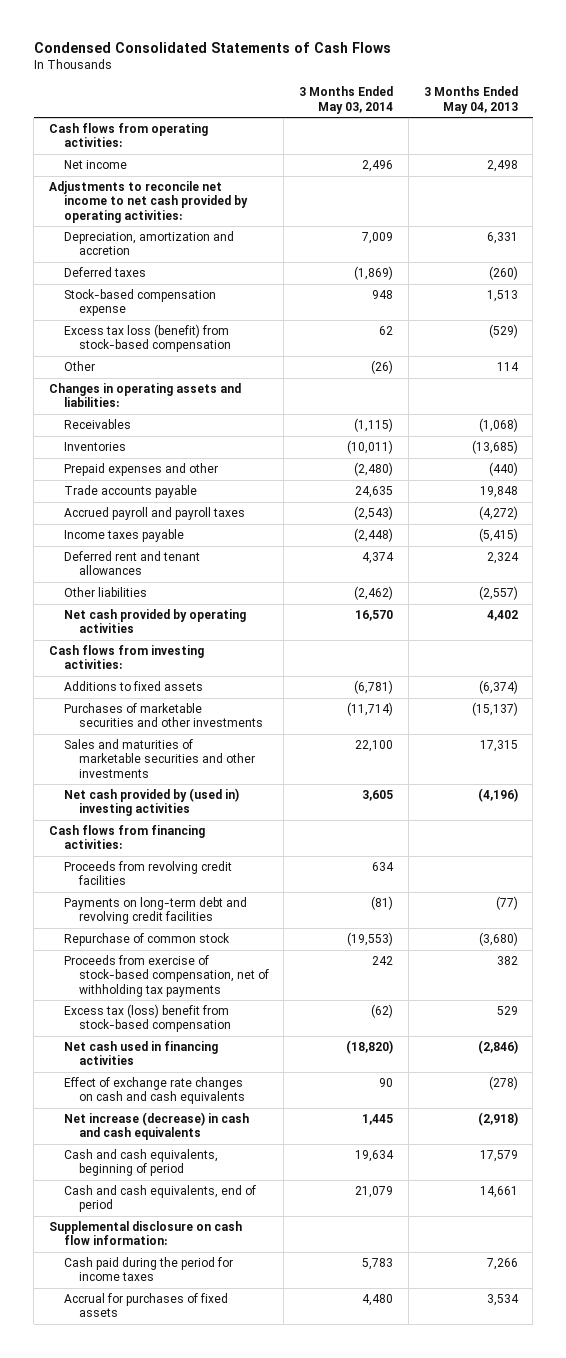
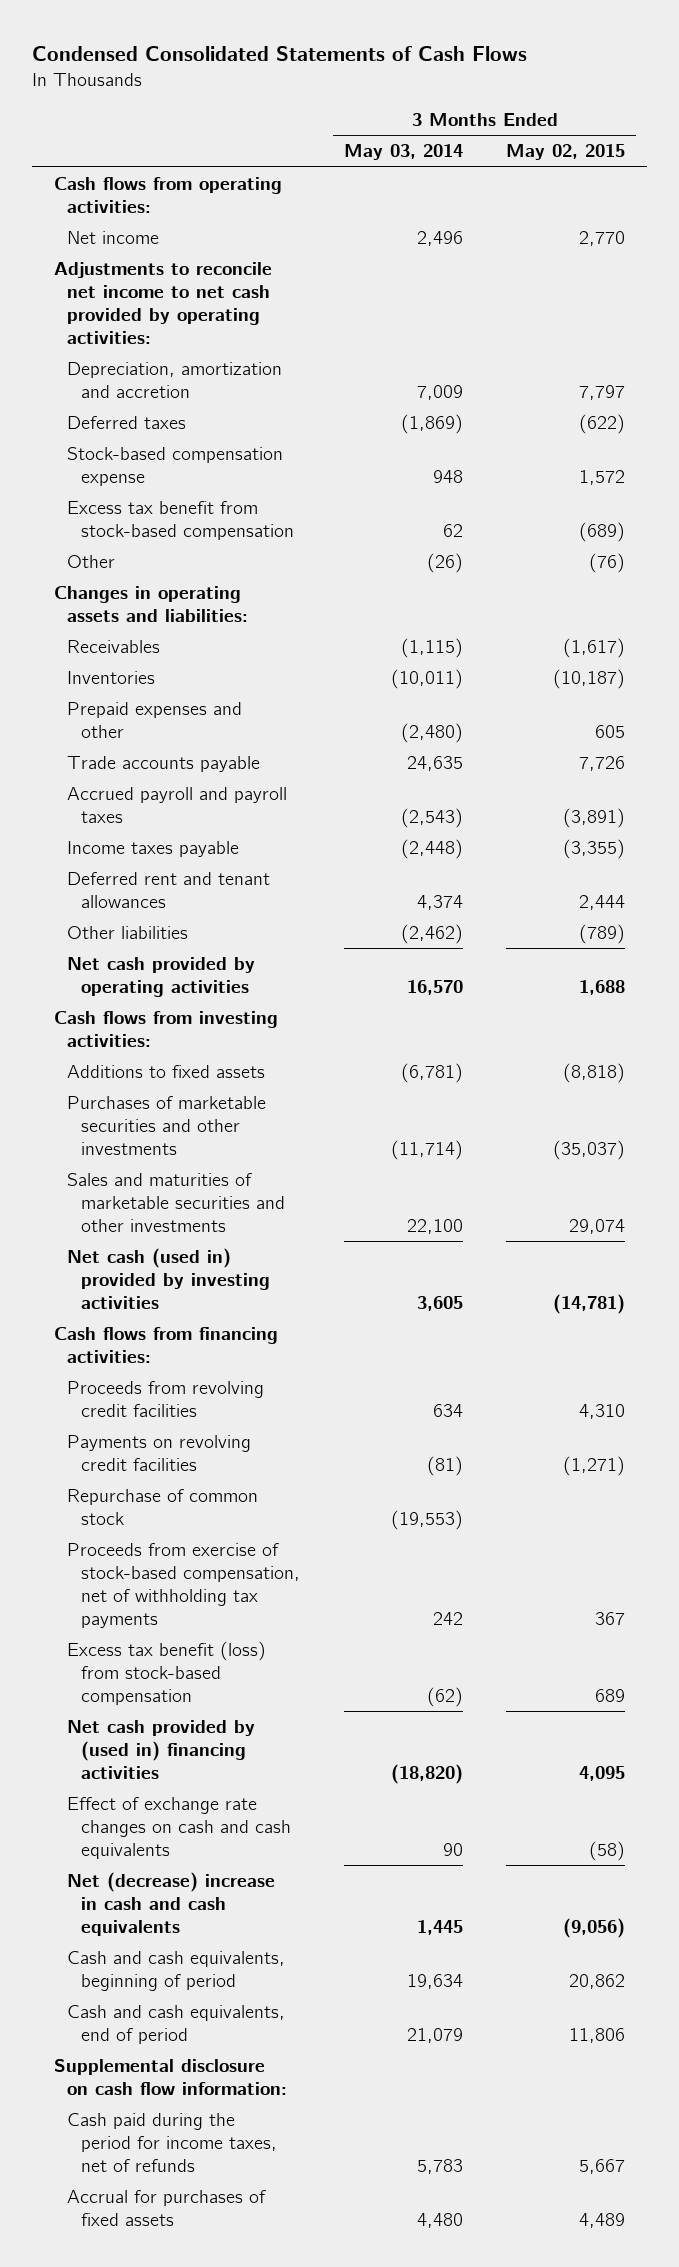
[423,86,518,114] 3 Months Ended May 04, 2013 -> none
none -> [506,144,626,161] May 02, 2015
[63,324,231,353] Excess tax loss (benefit) from stock-based compensation -> [67,500,294,541] Excess tax benefit from stock-based compensation
[63,788,239,817] Net cash provided by (used in) investing activities -> [67,1247,270,1310] Net cash (used in) provided by investing activities
[63,897,247,925] Payments on long-term debt and revolving credit facilities -> [67,1434,252,1472] Payments on revolving credit facilities
[63,1004,231,1033] Excess tax (loss) benefit from stock-based compensation -> [67,1640,267,1706] Excess tax benefit (loss) from stock-based compensation
[63,1041,218,1066] Net cash used in financing activities -> [67,1719,256,1780] Net cash provided by (used in) financing activities
[63,1112,249,1141] Net increase (decrease) in cash and cash equivalents -> [67,1871,276,1937] Net (decrease) increase in cash and cash equivalents
[63,1257,233,1282] Cash paid during the period for income taxes -> [67,2112,277,2173] Cash paid during the period for income taxes, net of refunds

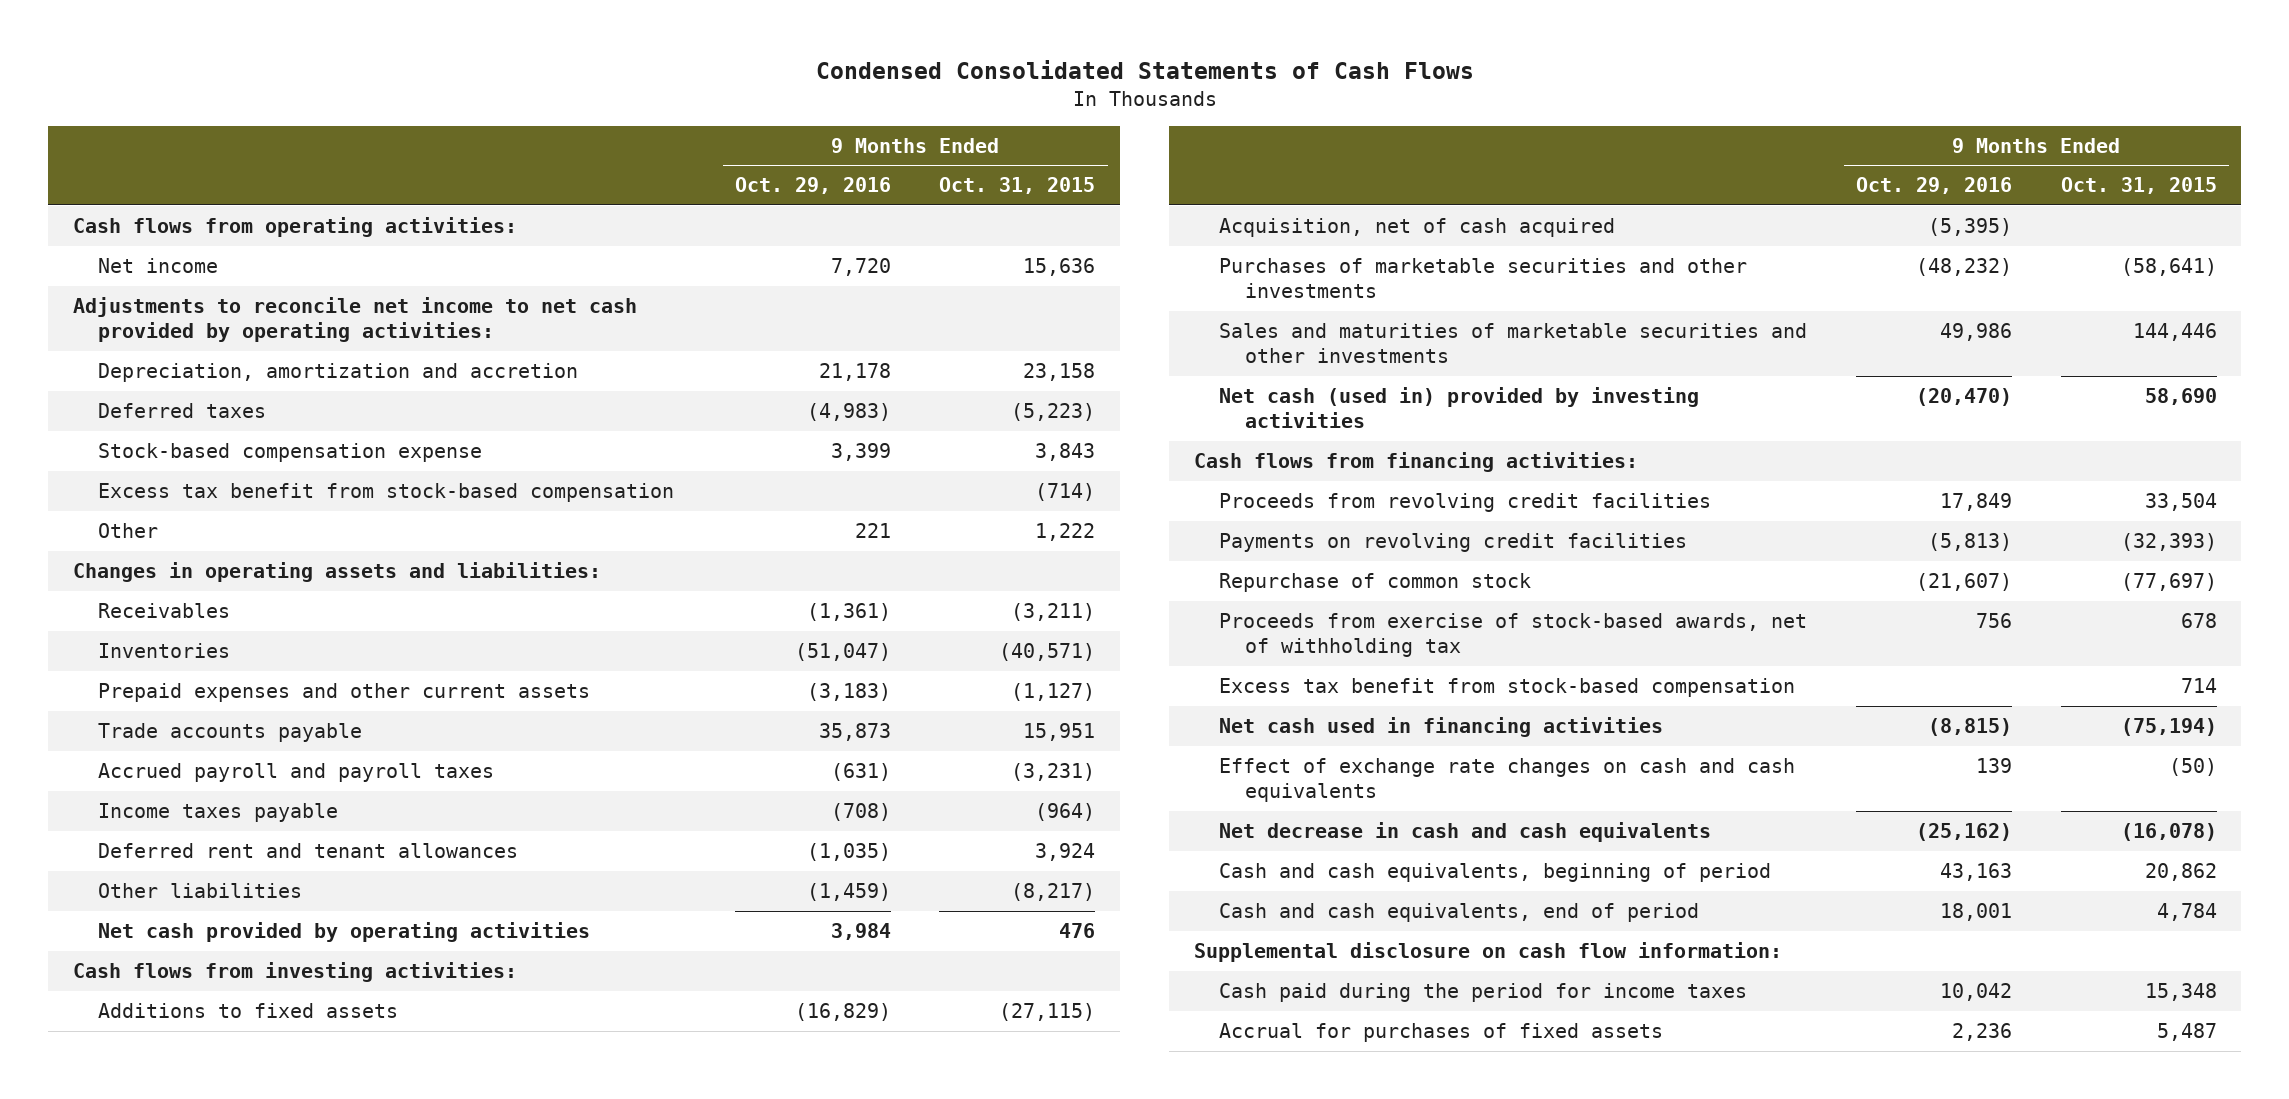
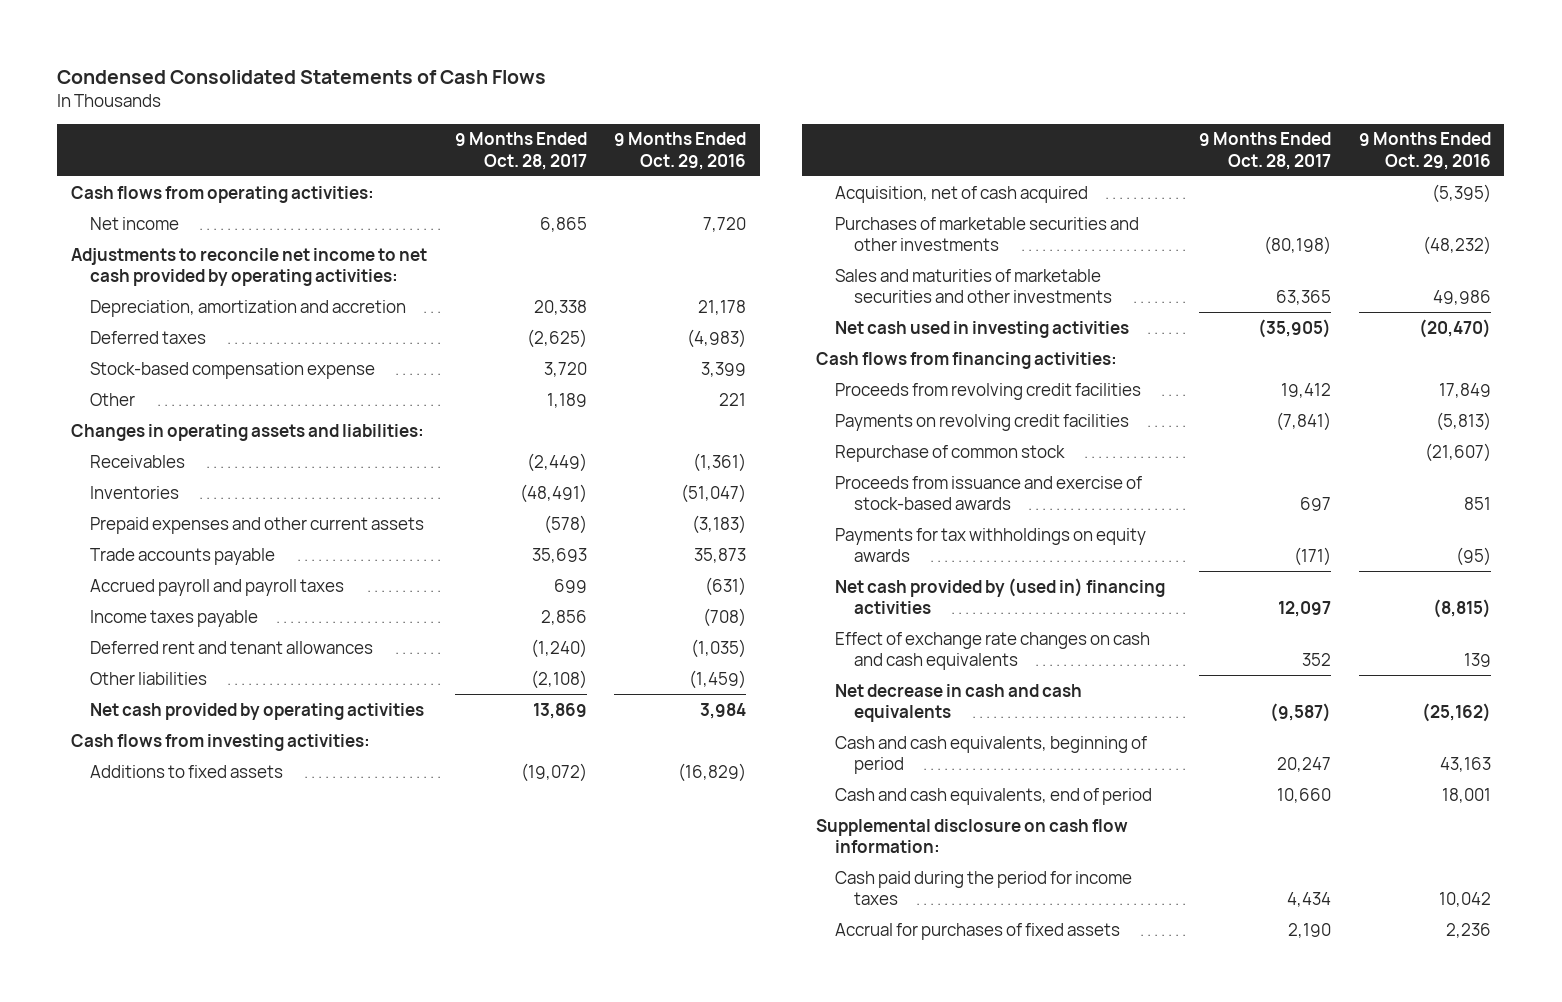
[939,177,1096,195] Oct. 31, 2015 -> none
none -> [454,132,587,170] 9 Months Ended Oct. 28, 2017
[98,483,675,503] Excess tax benefit from stock-based compensation -> none
[1219,387,1700,429] Net cash (used in) provided by investing activities -> [834,320,1129,338] Net cash used in investing activities
[1219,678,1796,698] Excess tax benefit from stock-based compensation -> none
[1219,613,1808,658] Proceeds from exercise of stock-based awards, net of withholding tax -> [834,475,1142,510] Proceeds from issuance and exercise of stock-based awards
[1975,613,2012,629] 756 -> [1463,496,1491,510] 851
none -> [834,527,1146,562] Payments for tax withholdings on equity awards
[1219,717,1664,738] Net cash used in financing activities -> [834,577,1165,614] Net cash provided by (used in) financing activities

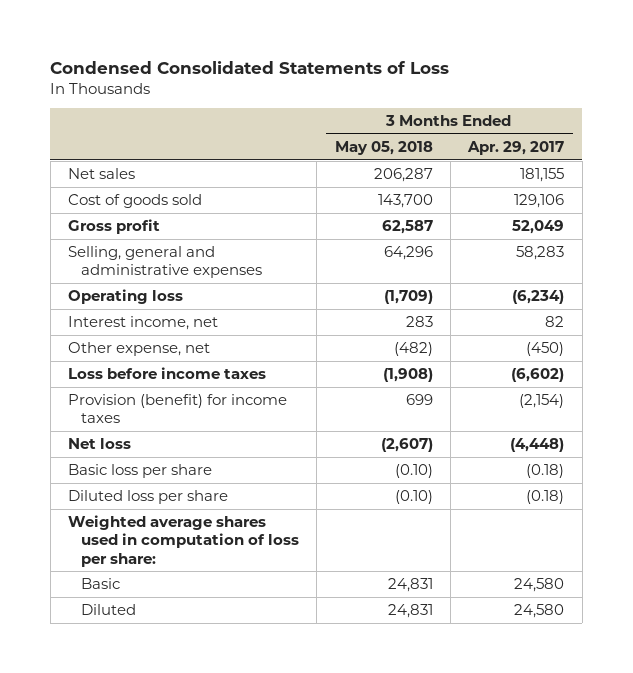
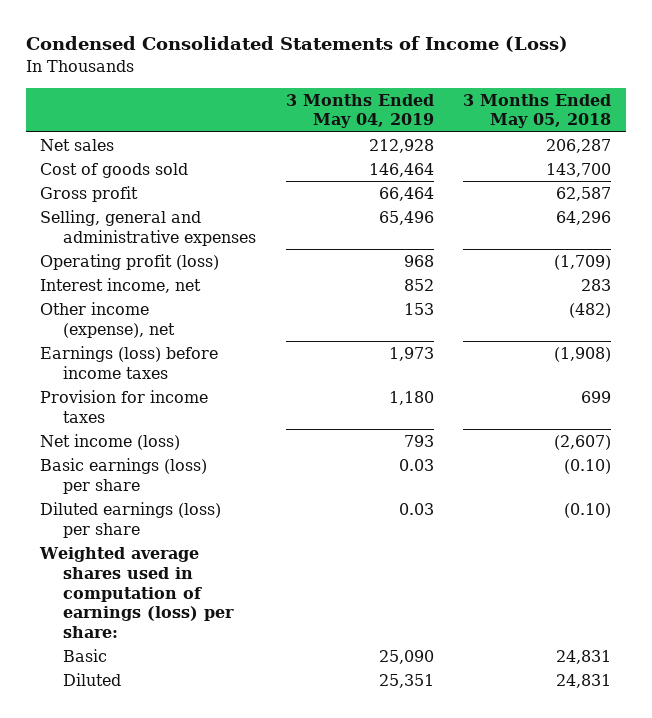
[50,60,450,74] Condensed Consolidated Statements of Loss -> [25,36,568,53] Condensed Consolidated Statements of Income (Loss)
[467,140,565,155] Apr. 29, 2017 -> none
none -> [285,93,434,129] 3 Months Ended May 04, 2019
[68,288,184,304] Operating loss -> [40,253,220,270] Operating profit (loss)
[68,341,211,356] Other expense, net -> [40,301,175,338] Other income (expense), net
[68,366,267,379] Loss before income taxes -> [40,345,219,379] Earnings (loss) before income taxes
[68,393,288,424] Provision (benefit) for income taxes -> [40,389,209,423] Provision for income taxes
[68,437,132,449] Net loss -> [40,433,181,450] Net income (loss)
[68,463,213,478] Basic loss per share -> [40,457,208,494] Basic earnings (loss) per share
[68,489,229,504] Diluted loss per share -> [40,501,222,538] Diluted earnings (loss) per share
[68,514,299,567] Weighted average shares used in computation of loss per share: -> [39,546,234,639] Weighted average shares used in computation of earnings (loss) per share:

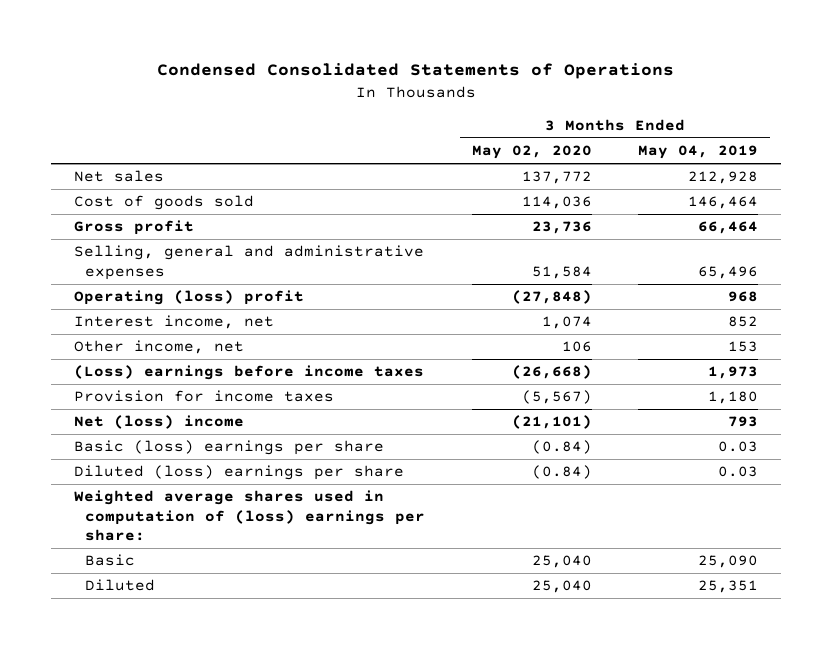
[25,36,568,53] Condensed Consolidated Statements of Income (Loss) -> [156,63,674,80] Condensed Consolidated Statements of Operations
[463,93,612,129] 3 Months Ended May 05, 2018 -> none
none -> [471,145,592,160] May 02, 2020
[40,253,220,270] Operating profit (loss) -> [74,290,305,306] Operating (loss) profit
[40,301,175,338] Other income (expense), net -> [74,340,245,355] Other income, net
[40,345,219,379] Earnings (loss) before income taxes -> [74,365,425,381] (Loss) earnings before income taxes
[40,433,181,450] Net income (loss) -> [74,415,245,430] Net (loss) income
[40,457,208,494] Basic earnings (loss) per share -> [74,440,385,456] Basic (loss) earnings per share
[40,501,222,538] Diluted earnings (loss) per share -> [74,465,405,481] Diluted (loss) earnings per share
[39,546,234,639] Weighted average shares used in computation of earnings (loss) per share: -> [74,490,426,541] Weighted average shares used in computation of (loss) earnings per share:

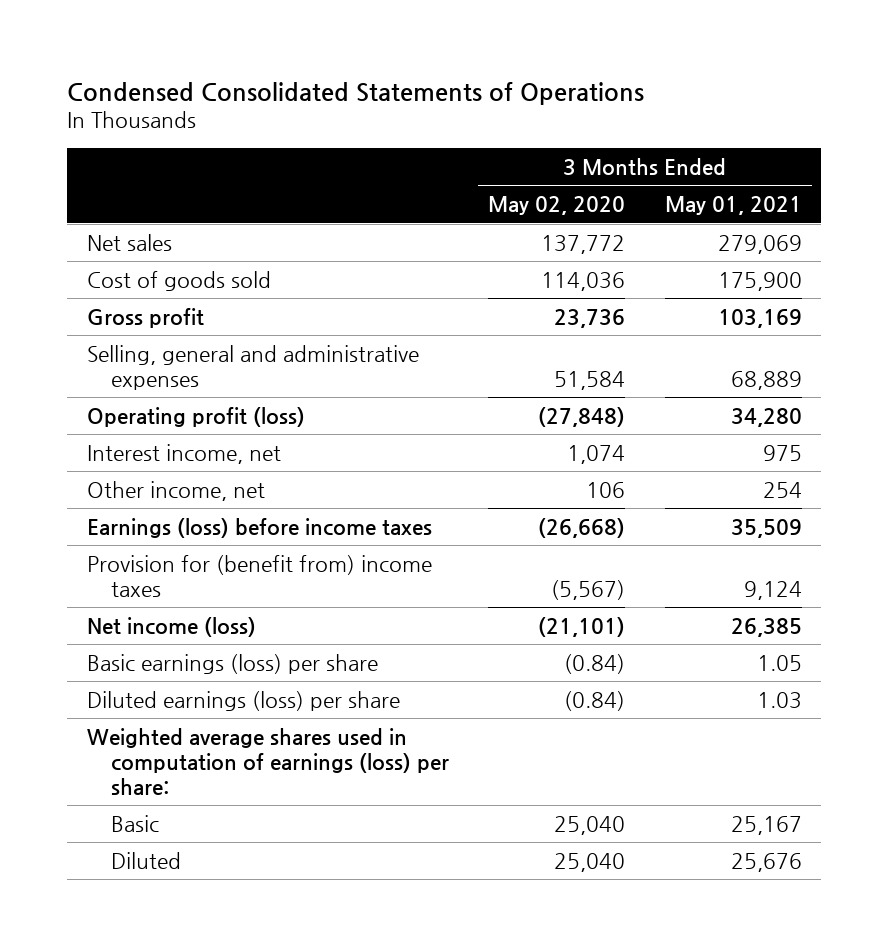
[637,145,758,160] May 04, 2019 -> none
none -> [664,196,802,216] May 01, 2021
[74,290,305,306] Operating (loss) profit -> [87,406,306,427] Operating profit (loss)
[74,365,425,381] (Loss) earnings before income taxes -> [87,517,433,538] Earnings (loss) before income taxes
[74,390,335,403] Provision for income taxes -> [87,554,433,597] Provision for (benefit from) income taxes
[74,415,245,430] Net (loss) income -> [87,616,257,637] Net income (loss)
[74,440,385,456] Basic (loss) earnings per share -> [87,653,379,674] Basic earnings (loss) per share
[74,465,405,481] Diluted (loss) earnings per share -> [87,690,401,711] Diluted earnings (loss) per share
[74,490,426,541] Weighted average shares used in computation of (loss) earnings per share: -> [87,727,449,795] Weighted average shares used in computation of earnings (loss) per share:

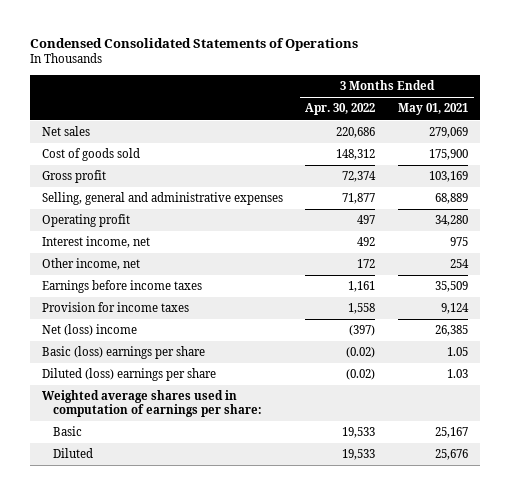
[488,196,626,216] May 02, 2020 -> none
none -> [305,103,376,116] Apr. 30, 2022
[87,406,306,427] Operating profit (loss) -> [41,214,130,228] Operating profit
[87,517,433,538] Earnings (loss) before income taxes -> [41,280,202,294] Earnings before income taxes
[87,554,433,597] Provision for (benefit from) income taxes -> [41,302,189,313] Provision for income taxes
[87,616,257,637] Net income (loss) -> [41,324,137,337] Net (loss) income
[87,653,379,674] Basic earnings (loss) per share -> [41,346,205,360] Basic (loss) earnings per share
[87,690,401,711] Diluted earnings (loss) per share -> [41,368,216,382] Diluted (loss) earnings per share
[87,727,449,795] Weighted average shares used in computation of earnings (loss) per share: -> [41,390,262,418] Weighted average shares used in computation of earnings per share:

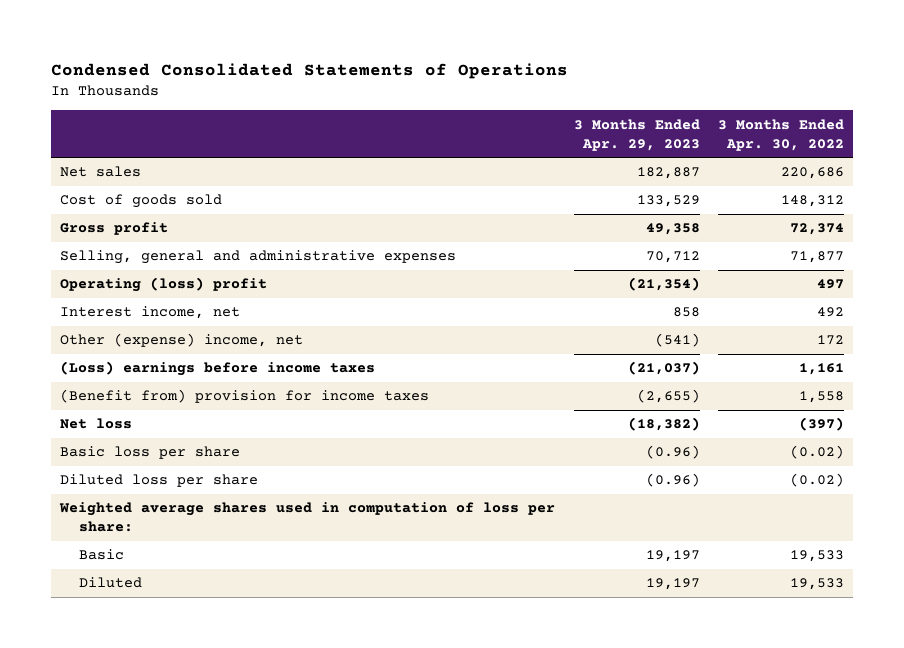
[398,103,469,116] May 01, 2021 -> none
none -> [573,118,700,151] 3 Months Ended Apr. 29, 2023
[41,214,130,228] Operating profit -> [60,277,268,293] Operating (loss) profit
[41,258,140,271] Other income, net -> [60,333,304,348] Other (expense) income, net
[41,280,202,294] Earnings before income taxes -> [60,361,376,377] (Loss) earnings before income taxes
[41,302,189,313] Provision for income taxes -> [60,389,430,404] (Benefit from) provision for income taxes
[41,324,137,337] Net (loss) income -> [60,418,133,430] Net loss
[41,346,205,360] Basic (loss) earnings per share -> [60,446,241,460] Basic loss per share
[41,368,216,382] Diluted (loss) earnings per share -> [60,474,259,488] Diluted loss per share
[41,390,262,418] Weighted average shares used in computation of earnings per share: -> [59,502,556,533] Weighted average shares used in computation of loss per share:

